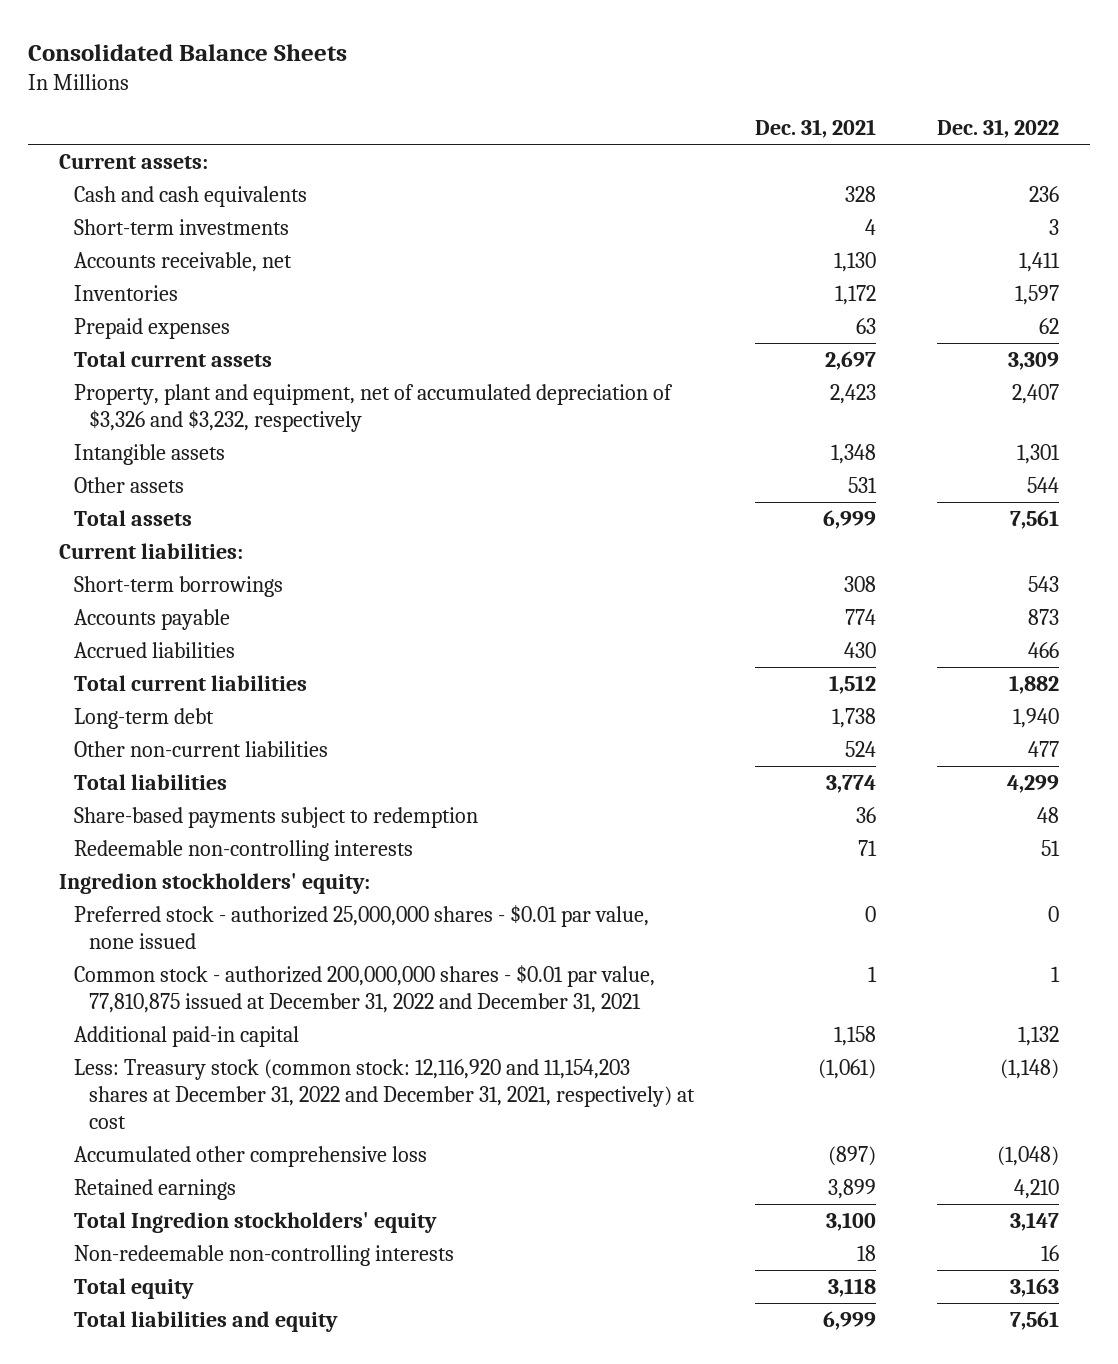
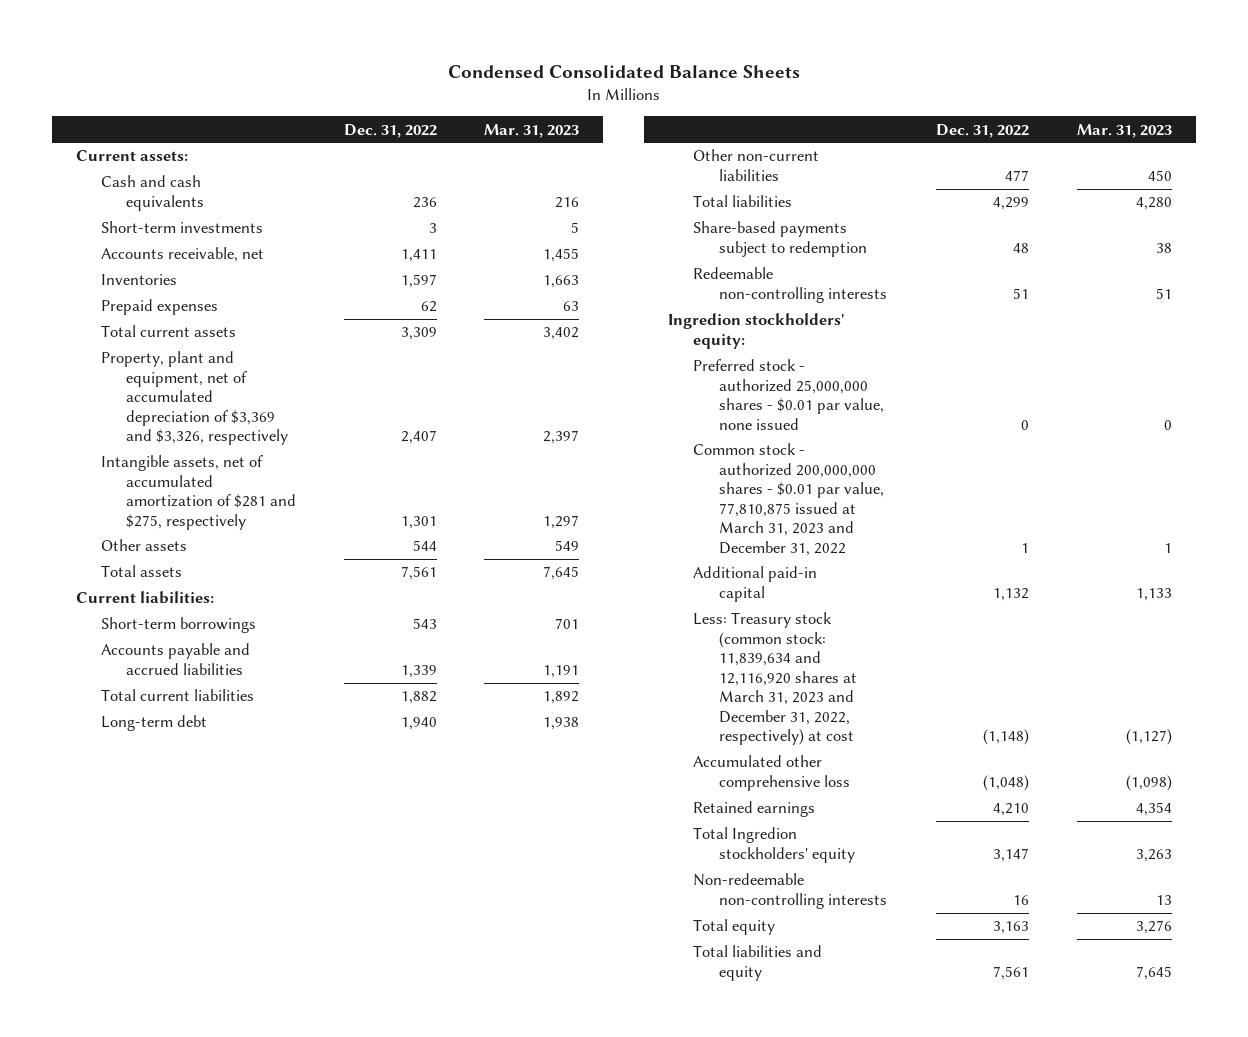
[28,44,348,62] Consolidated Balance Sheets -> [447,64,800,78] Condensed Consolidated Balance Sheets
[755,119,877,139] Dec. 31, 2021 -> none
none -> [484,123,580,138] Mar. 31, 2023
[73,383,673,432] Property, plant and equipment, net of accumulated depreciation of $3,326 and $3,232, respectively -> [101,351,289,446] Property, plant and equipment, net of accumulated depreciation of $3,369 and $3,326, respectively
[73,443,225,465] Intangible assets -> [101,455,297,530] Intangible assets, net of accumulated amortization of $281 and $275, respectively
[73,608,230,630] Accounts payable -> none
[73,641,235,658] Accrued liabilities -> none
none -> [101,643,251,675] Accounts payable and accrued liabilities
[73,964,655,1013] Common stock - authorized 200,000,000 shares - $0.01 par value, 77,810,875 issued at December 31, 2022 and December 31, 2021 -> [693,443,884,556] Common stock - authorized 200,000,000 shares - $0.01 par value, 77,810,875 issued at March 31, 2023 and December 31, 2022
[73,1058,696,1129] Less: Treasury stock (common stock: 12,116,920 and 11,154,203 shares at December 31, 2022 and December 31, 2021, respectively) at cost -> [693,612,857,746] Less: Treasury stock (common stock: 11,839,634 and 12,116,920 shares at March 31, 2023 and December 31, 2022, respectively) at cost

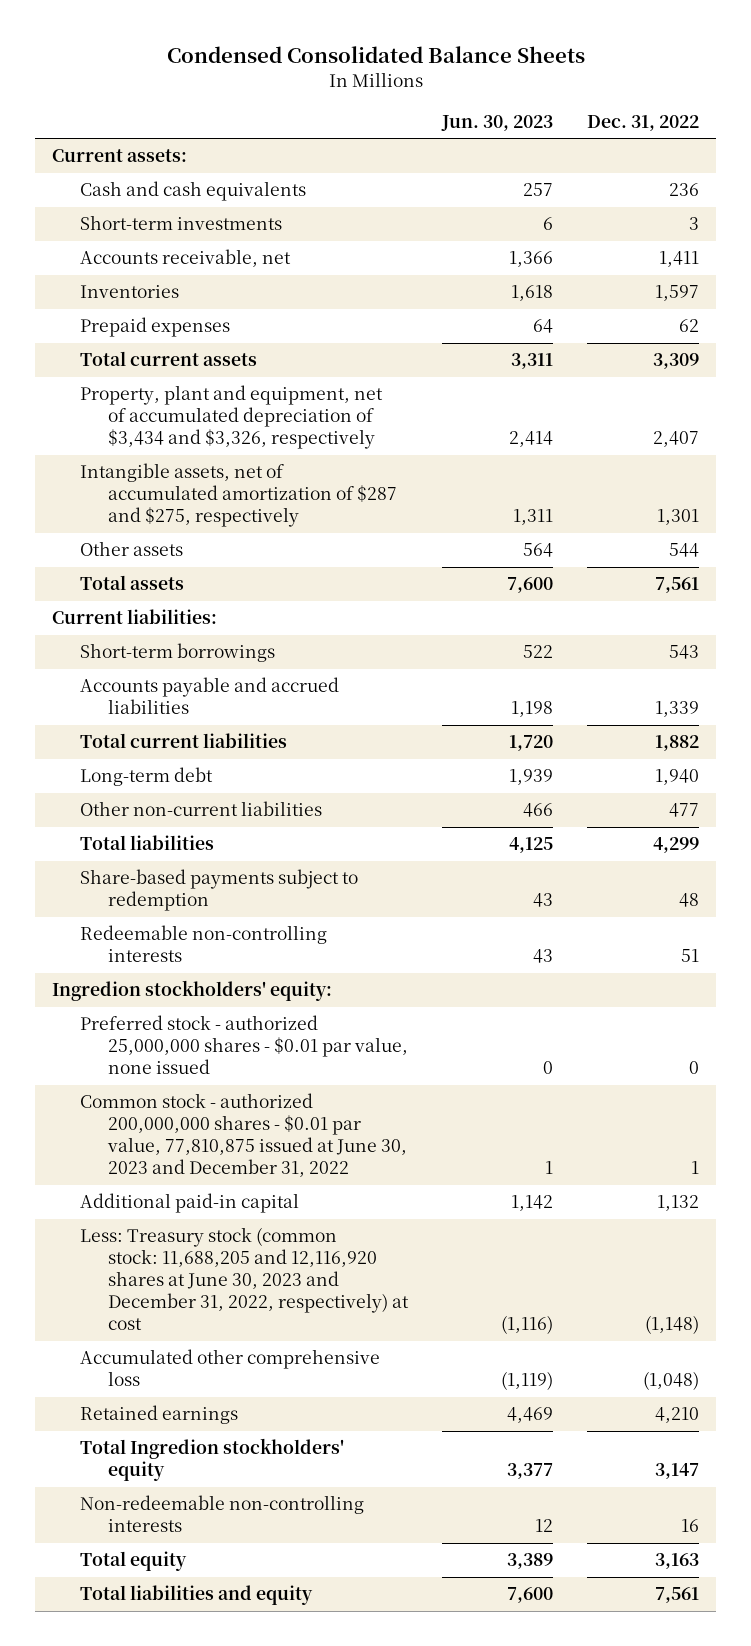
[484,123,580,138] Mar. 31, 2023 -> none
none -> [440,114,553,131] Jun. 30, 2023
[101,351,289,446] Property, plant and equipment, net of accumulated depreciation of $3,369 and $3,326, respectively -> [80,385,384,450] Property, plant and equipment, net of accumulated depreciation of $3,434 and $3,326, respectively
[101,455,297,530] Intangible assets, net of accumulated amortization of $281 and $275, respectively -> [80,463,397,528] Intangible assets, net of accumulated amortization of $287 and $275, respectively
[693,443,884,556] Common stock - authorized 200,000,000 shares - $0.01 par value, 77,810,875 issued at March 31, 2023 and December 31, 2022 -> [80,1093,407,1178] Common stock - authorized 200,000,000 shares - $0.01 par value, 77,810,875 issued at June 30, 2023 and December 31, 2022
[693,612,857,746] Less: Treasury stock (common stock: 11,839,634 and 12,116,920 shares at March 31, 2023 and December 31, 2022, respectively) at cost -> [80,1227,409,1331] Less: Treasury stock (common stock: 11,688,205 and 12,116,920 shares at June 30, 2023 and December 31, 2022, respectively) at cost

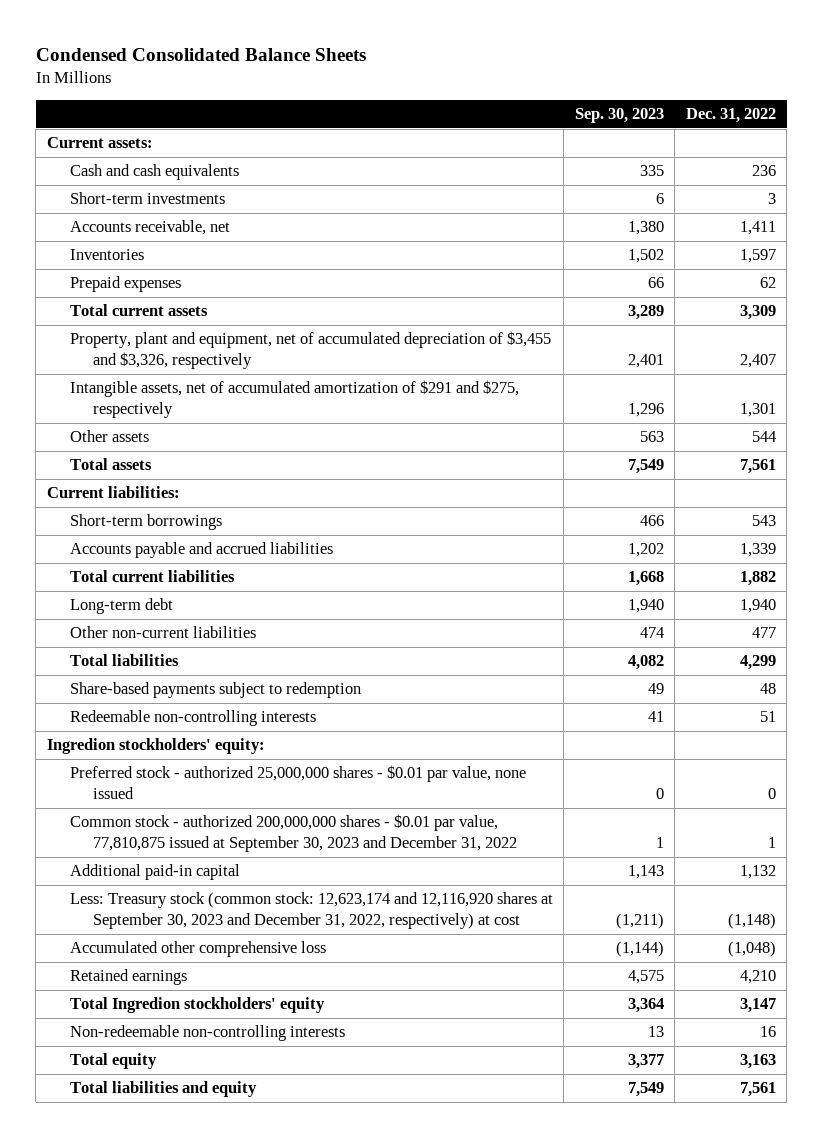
[440,114,553,131] Jun. 30, 2023 -> none
none -> [574,108,664,124] Sep. 30, 2023
[80,385,384,450] Property, plant and equipment, net of accumulated depreciation of $3,434 and $3,326, respectively -> [69,331,551,370] Property, plant and equipment, net of accumulated depreciation of $3,455 and $3,326, respectively
[80,463,397,528] Intangible assets, net of accumulated amortization of $287 and $275, respectively -> [69,380,519,419] Intangible assets, net of accumulated amortization of $291 and $275, respectively
[80,1093,407,1178] Common stock - authorized 200,000,000 shares - $0.01 par value, 77,810,875 issued at June 30, 2023 and December 31, 2022 -> [69,814,517,853] Common stock - authorized 200,000,000 shares - $0.01 par value, 77,810,875 issued at September 30, 2023 and December 31, 2022
[80,1227,409,1331] Less: Treasury stock (common stock: 11,688,205 and 12,116,920 shares at June 30, 2023 and December 31, 2022, respectively) at cost -> [69,892,553,930] Less: Treasury stock (common stock: 12,623,174 and 12,116,920 shares at September 30, 2023 and December 31, 2022, respectively) at cost

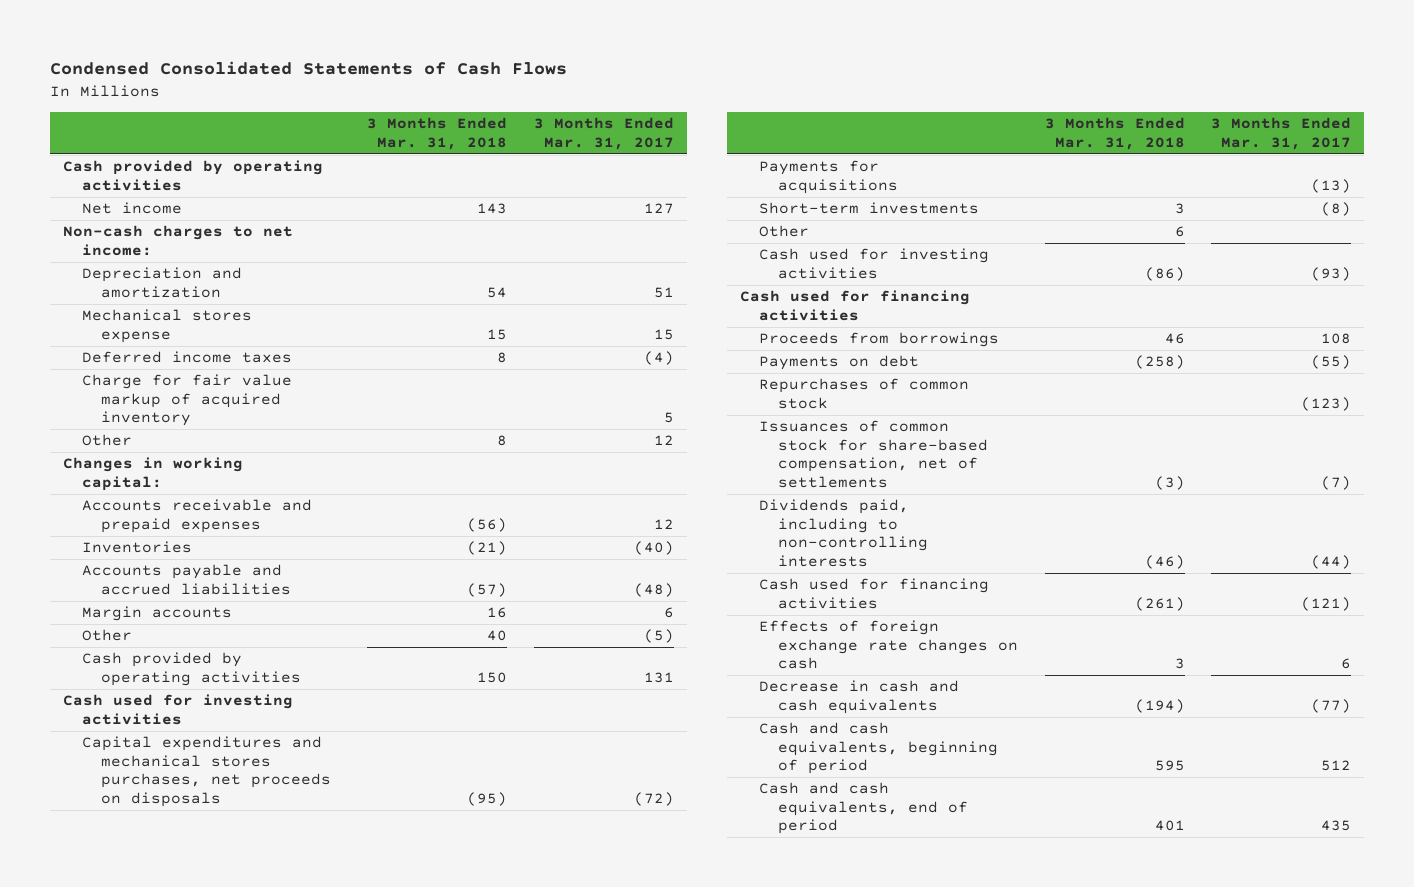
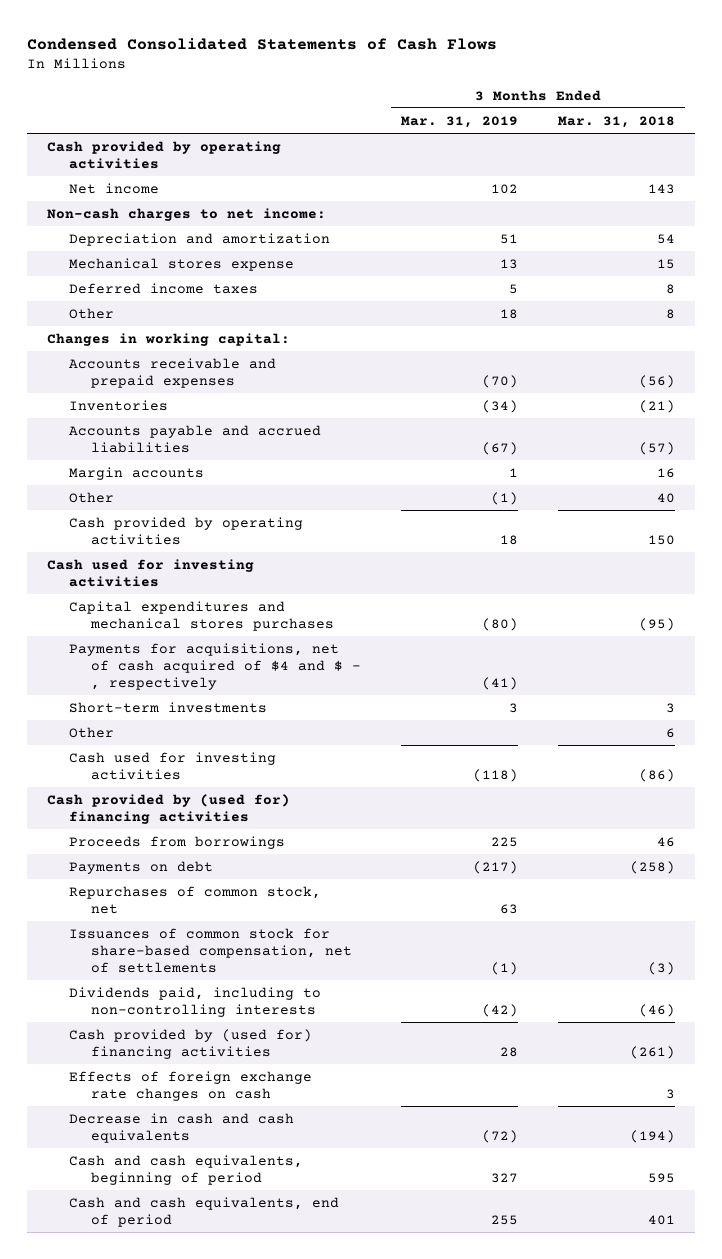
[533,117,674,151] 3 Months Ended Mar. 31, 2017 -> none
none -> [400,115,518,128] Mar. 31, 2019
[81,374,292,427] Charge for fair value markup of acquired inventory -> none
[81,736,331,807] Capital expenditures and mechanical stores purchases, net proceeds on disposals -> [68,600,334,631] Capital expenditures and mechanical stores purchases
[759,160,899,194] Payments for acquisitions -> [68,642,361,690] Payments for acquisitions, net of cash acquired of $4 and $ - , respectively
[740,290,971,321] Cash used for financing activities -> [46,793,290,824] Cash provided by (used for) financing activities
[759,378,970,409] Repurchases of common stock -> [68,885,321,914] Repurchases of common stock, net
[759,578,990,609] Cash used for financing activities -> [68,1028,312,1059] Cash provided by (used for) financing activities

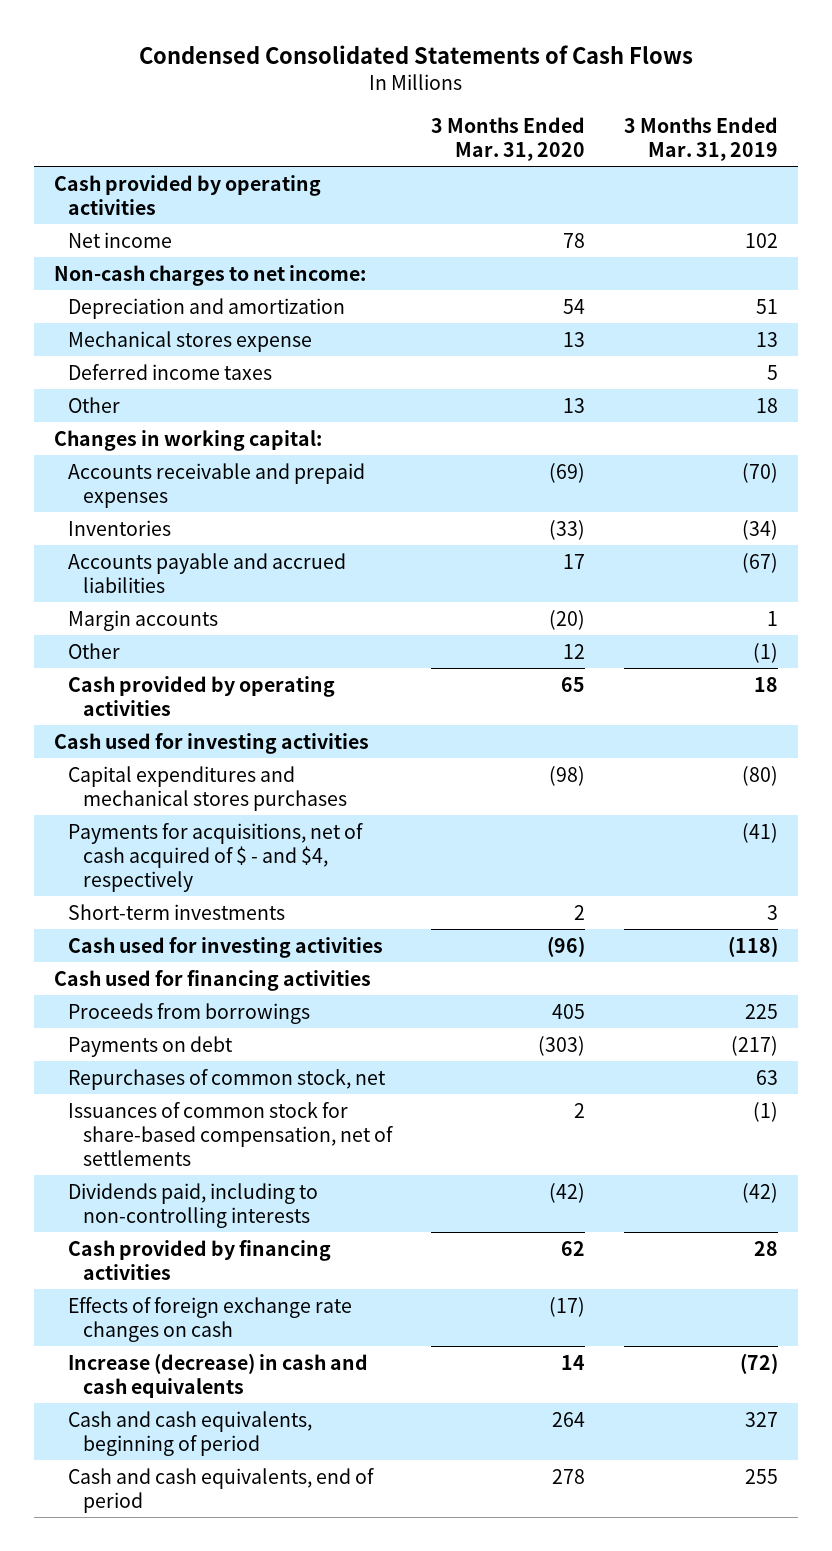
[558,115,676,128] Mar. 31, 2018 -> none
none -> [431,116,586,161] 3 Months Ended Mar. 31, 2020
[68,642,361,690] Payments for acquisitions, net of cash acquired of $4 and $ - , respectively -> [68,822,364,892] Payments for acquisitions, net of cash acquired of $ - and $4, respectively
[68,726,114,738] Other -> none
[46,793,290,824] Cash provided by (used for) financing activities -> [53,969,371,991] Cash used for financing activities
[68,1028,312,1059] Cash provided by (used for) financing activities -> [68,1239,332,1280] Cash provided by financing activities
[68,1112,294,1143] Decrease in cash and cash equivalents -> [68,1352,369,1398] Increase (decrease) in cash and cash equivalents

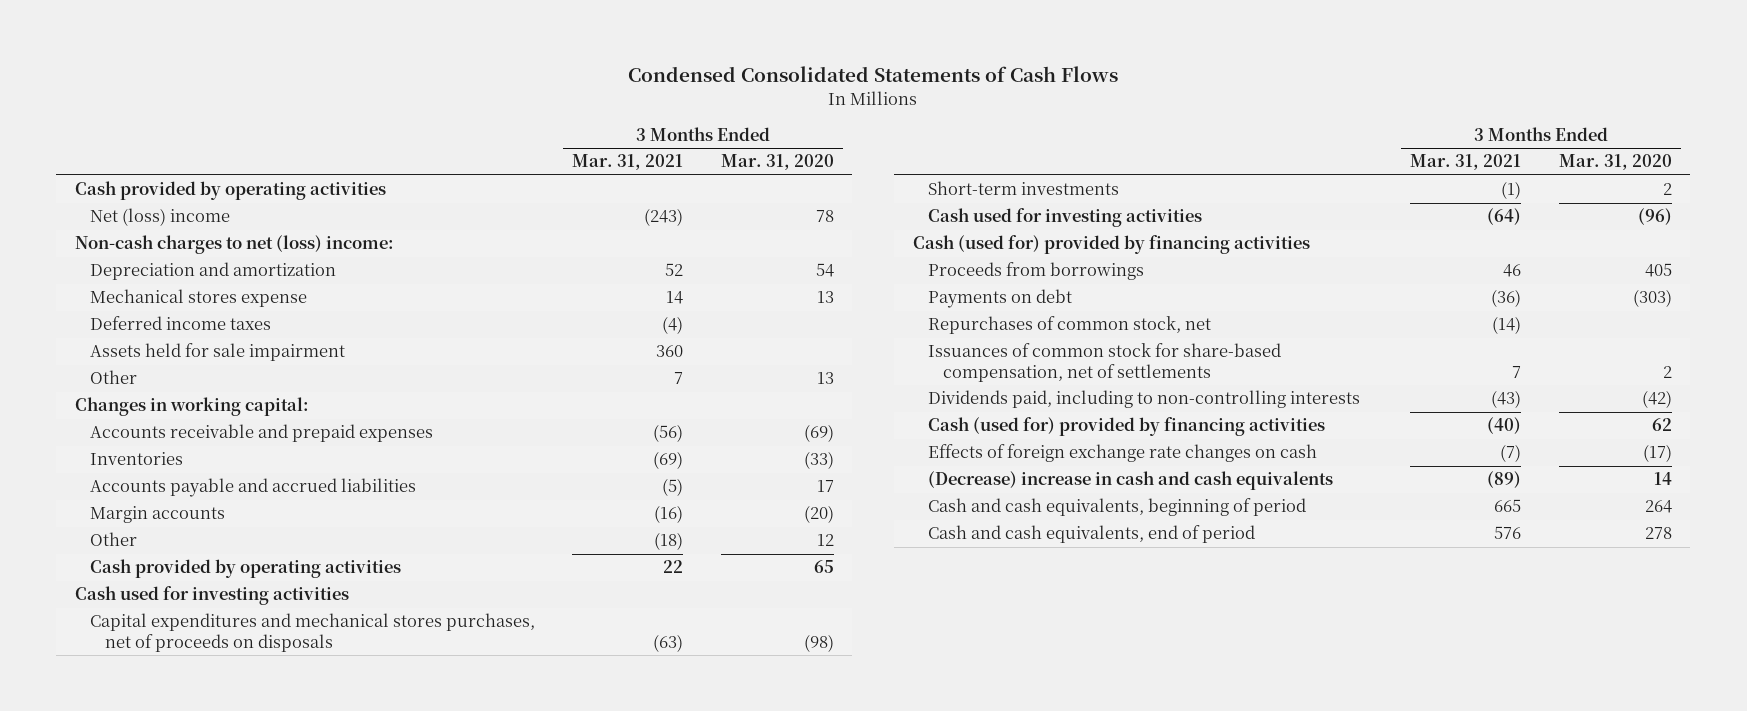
[624,116,779,161] 3 Months Ended Mar. 31, 2019 -> none
none -> [572,154,684,171] Mar. 31, 2021
[68,231,173,248] Net income -> [89,208,230,227] Net (loss) income
[53,264,366,286] Non-cash charges to net income: -> [74,235,394,255] Non-cash charges to net (loss) income:
none -> [89,343,345,362] Assets held for sale impairment
[68,822,364,892] Payments for acquisitions, net of cash acquired of $ - and $4, respectively -> none
[68,765,347,811] Capital expenditures and mechanical stores purchases -> [89,613,535,652] Capital expenditures and mechanical stores purchases, net of proceeds on disposals
[53,969,371,991] Cash used for financing activities -> [912,235,1310,255] Cash (used for) provided by financing activities
[68,1239,332,1280] Cash provided by financing activities -> [927,417,1325,437] Cash (used for) provided by financing activities
[68,1352,369,1398] Increase (decrease) in cash and cash equivalents -> [927,471,1333,491] (Decrease) increase in cash and cash equivalents

